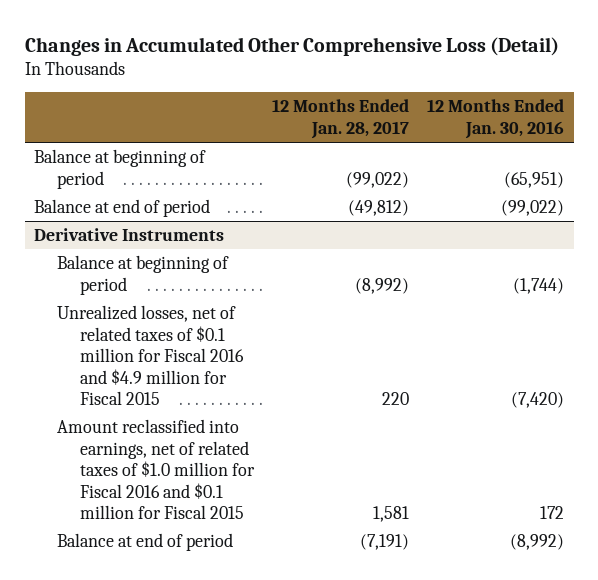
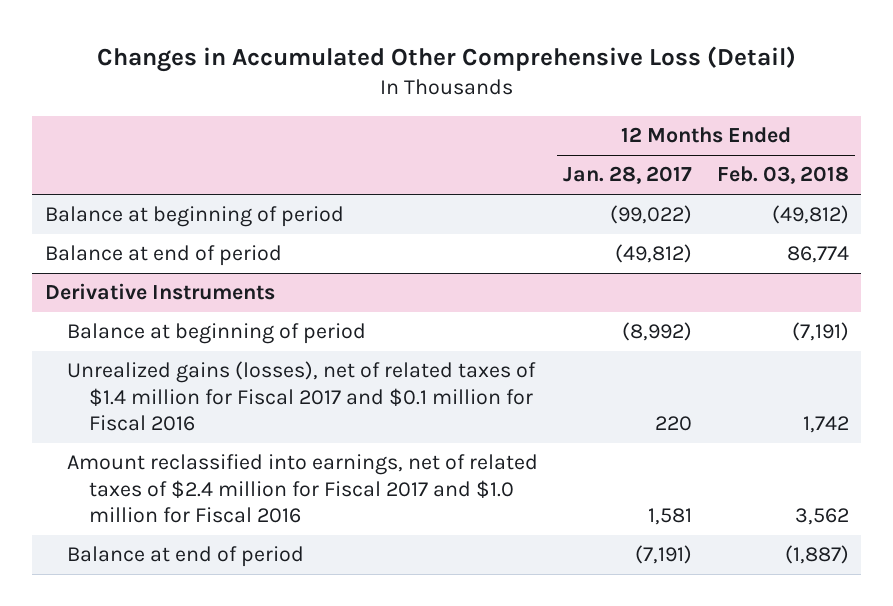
[427,99,565,139] 12 Months Ended Jan. 30, 2016 -> none
none -> [716,166,849,185] Feb. 03, 2018
[56,305,244,406] Unrealized losses, net of related taxes of $0.1 million for Fiscal 2016 and $4.9 million for Fiscal 2015 -> [66,361,536,431] Unrealized gains (losses), net of related taxes of $1.4 million for Fiscal 2017 and $0.1 million for Fiscal 2016
[56,419,255,520] Amount reclassified into earnings, net of related taxes of $1.0 million for Fiscal 2016 and $0.1 million for Fiscal 2015 -> [66,454,538,523] Amount reclassified into earnings, net of related taxes of $2.4 million for Fiscal 2017 and $1.0 million for Fiscal 2016

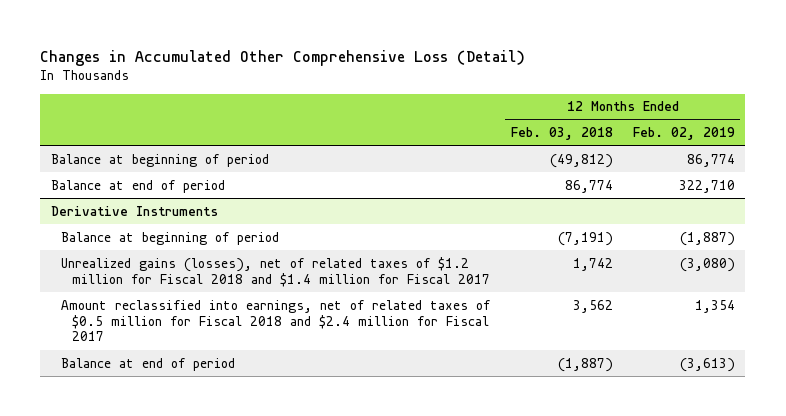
[562,166,692,185] Jan. 28, 2017 -> none
none -> [633,127,736,141] Feb. 02, 2019
[66,361,536,431] Unrealized gains (losses), net of related taxes of $1.4 million for Fiscal 2017 and $0.1 million for Fiscal 2016 -> [61,256,490,287] Unrealized gains (losses), net of related taxes of $1.2 million for Fiscal 2018 and $1.4 million for Fiscal 2017
[66,454,538,523] Amount reclassified into earnings, net of related taxes of $2.4 million for Fiscal 2017 and $1.0 million for Fiscal 2016 -> [61,299,491,342] Amount reclassified into earnings, net of related taxes of $0.5 million for Fiscal 2018 and $2.4 million for Fiscal 2017

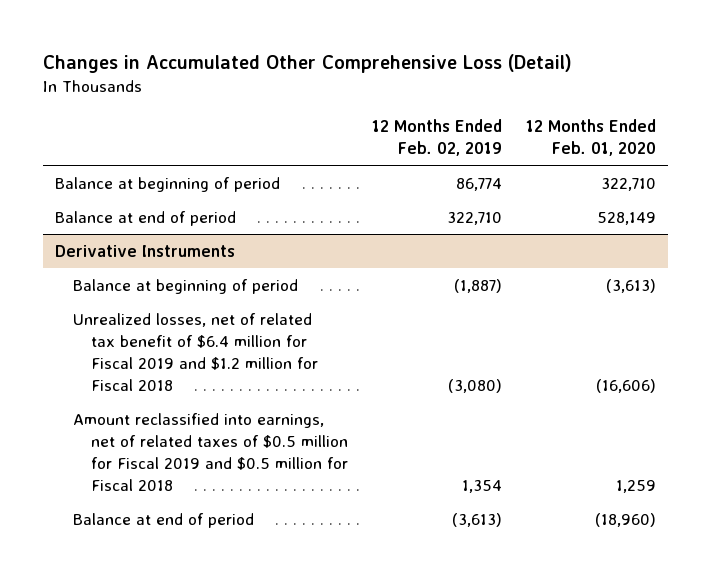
[510,127,613,141] Feb. 03, 2018 -> none
none -> [525,118,656,156] 12 Months Ended Feb. 01, 2020
[61,256,490,287] Unrealized gains (losses), net of related taxes of $1.2 million for Fiscal 2018 and $1.4 million for Fiscal 2017 -> [72,312,318,391] Unrealized losses, net of related tax benefit of $6.4 million for Fiscal 2019 and $1.2 million for Fiscal 2018
[61,299,491,342] Amount reclassified into earnings, net of related taxes of $0.5 million for Fiscal 2018 and $2.4 million for Fiscal 2017 -> [72,412,348,491] Amount reclassified into earnings, net of related taxes of $0.5 million for Fiscal 2019 and $0.5 million for Fiscal 2018

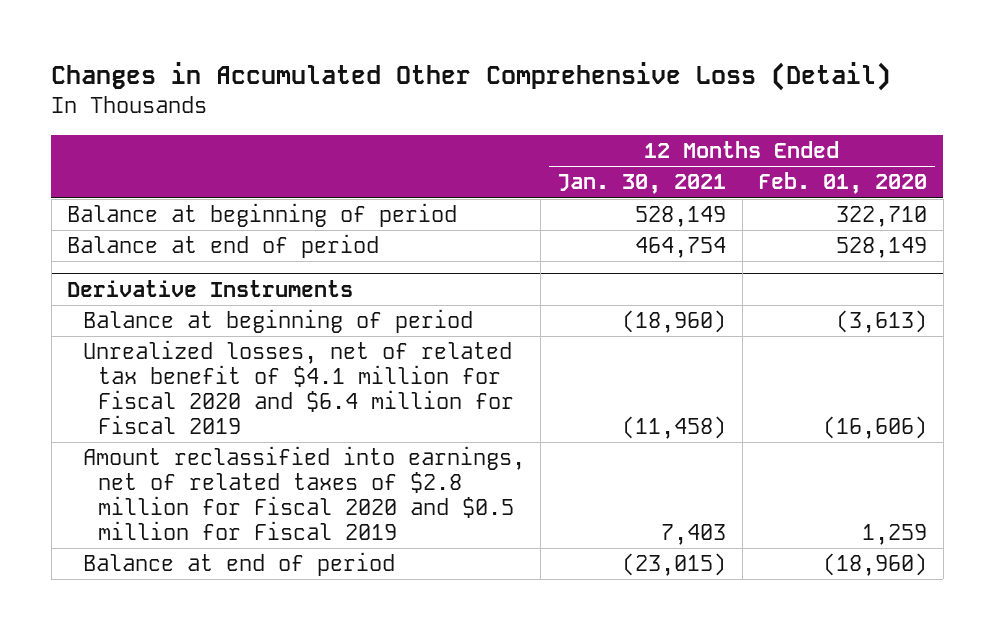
[371,118,502,156] 12 Months Ended Feb. 02, 2019 -> none
none -> [557,174,727,195] Jan. 30, 2021
[72,312,318,391] Unrealized losses, net of related tax benefit of $6.4 million for Fiscal 2019 and $1.2 million for Fiscal 2018 -> [82,340,514,435] Unrealized losses, net of related tax benefit of $4.1 million for Fiscal 2020 and $6.4 million for Fiscal 2019
[72,412,348,491] Amount reclassified into earnings, net of related taxes of $0.5 million for Fiscal 2019 and $0.5 million for Fiscal 2018 -> [82,446,525,541] Amount reclassified into earnings, net of related taxes of $2.8 million for Fiscal 2020 and $0.5 million for Fiscal 2019

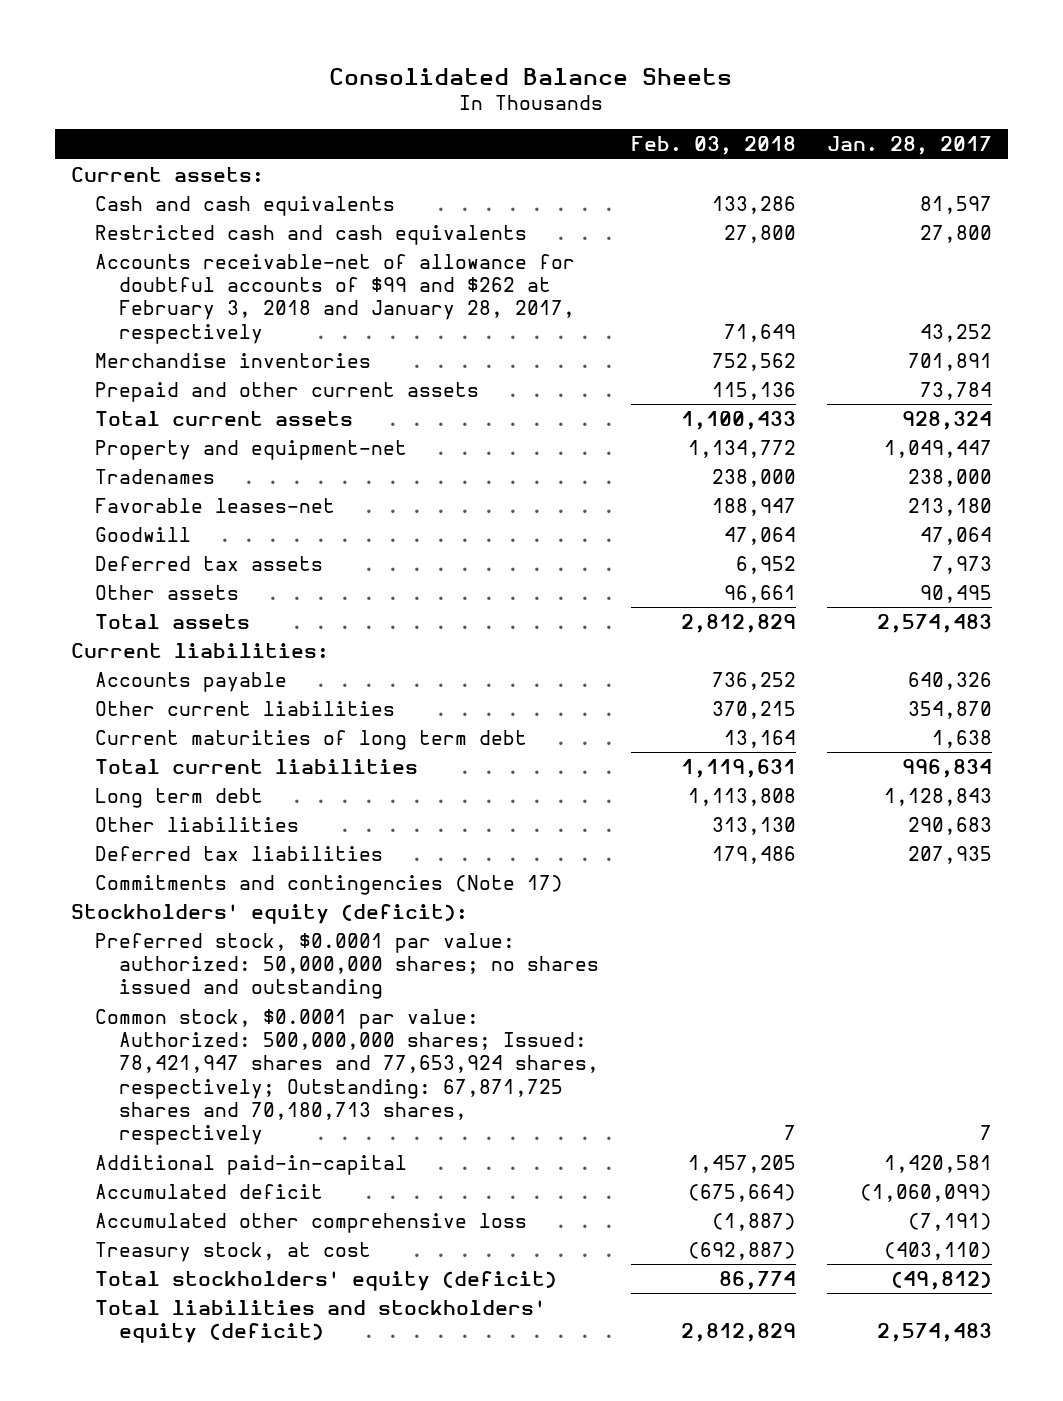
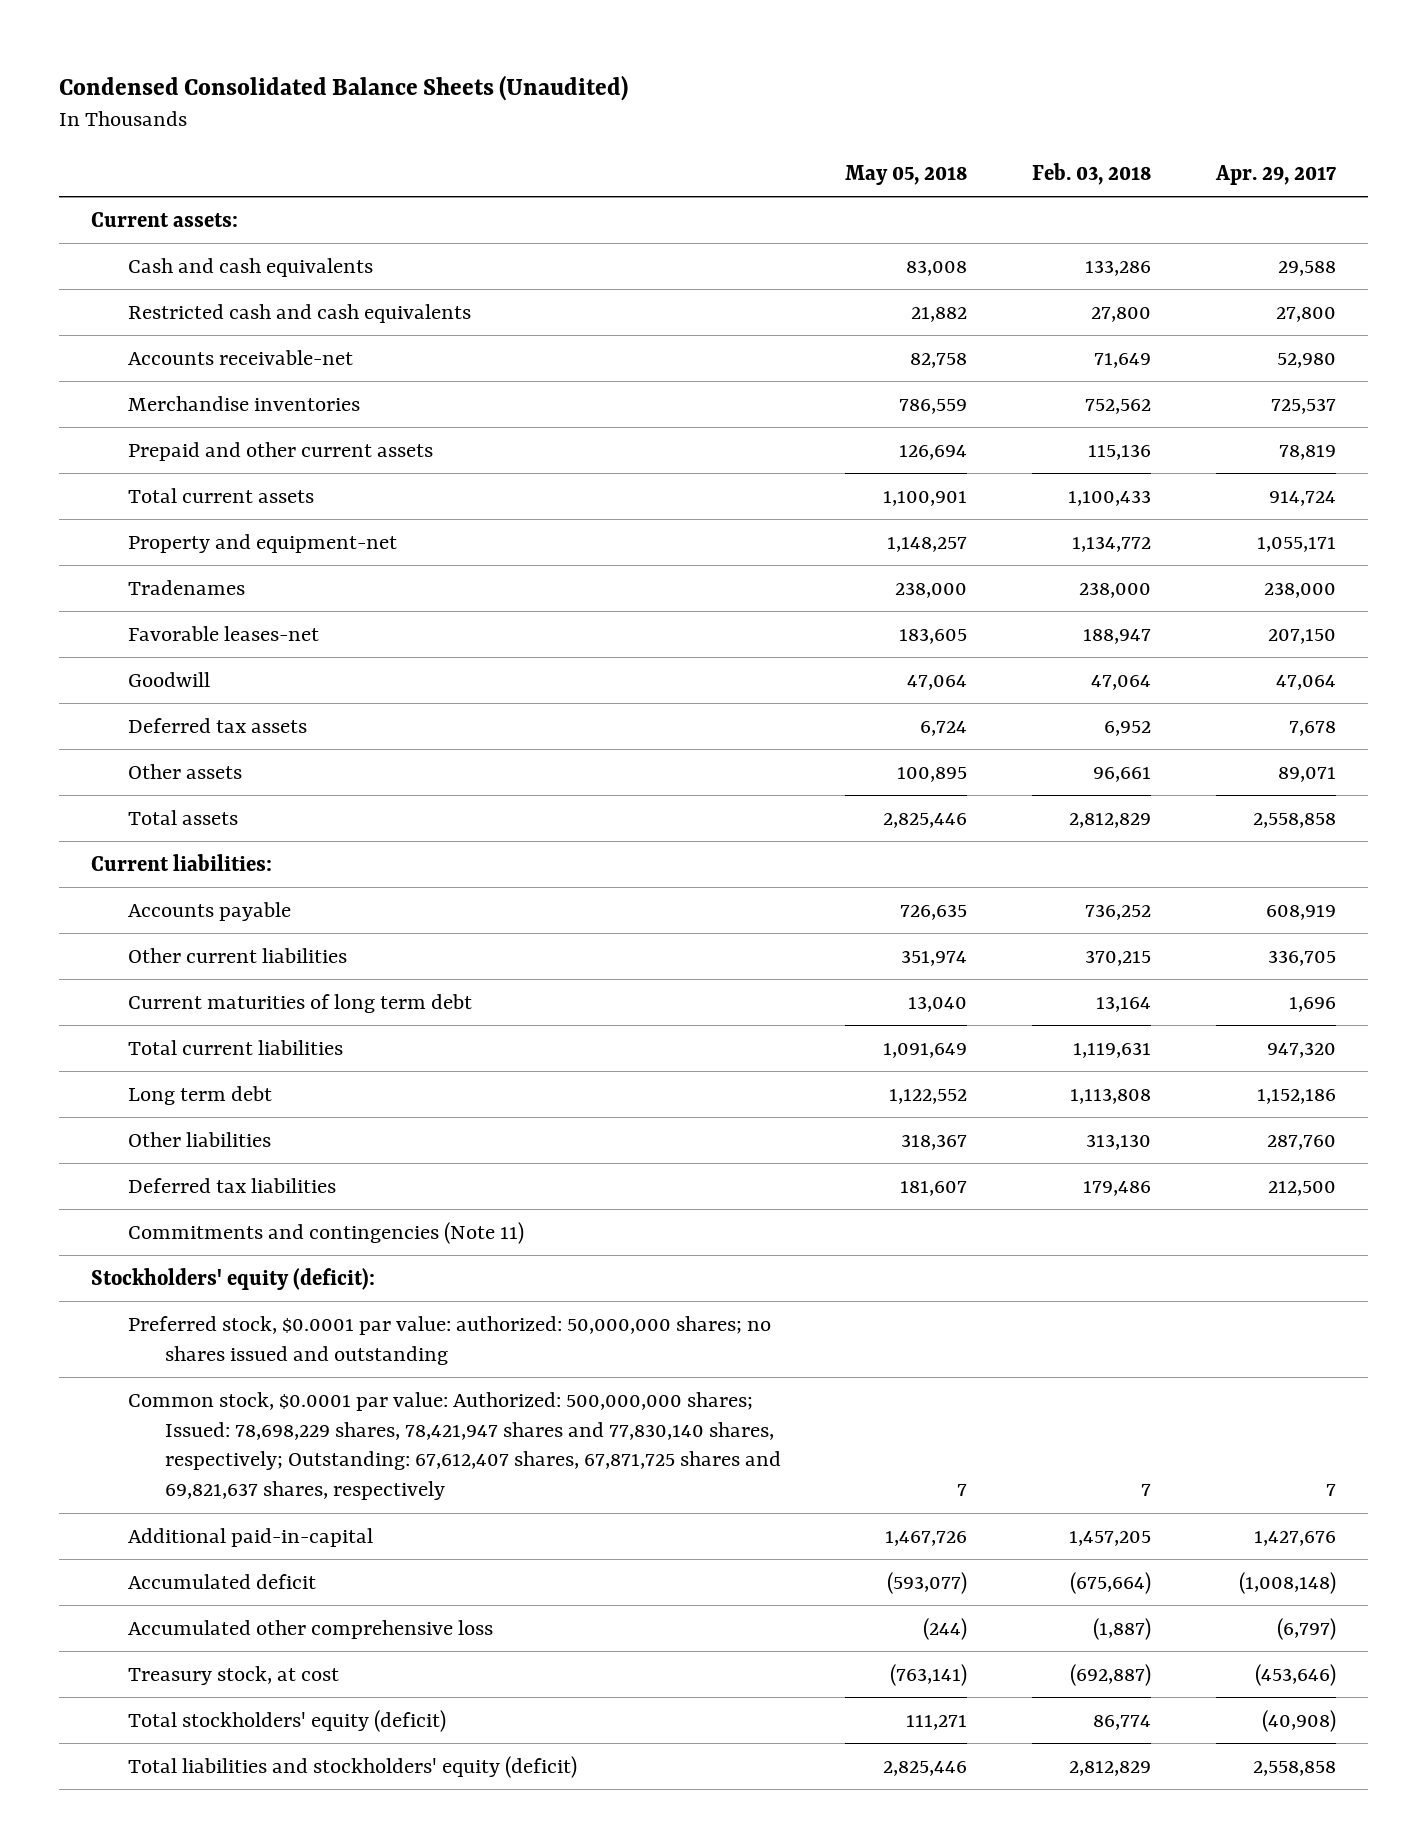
[329,67,733,85] Consolidated Balance Sheets -> [58,74,628,101] Condensed Consolidated Balance Sheets (Unaudited)
[827,136,993,156] Jan. 28, 2017 -> none
none -> [845,164,968,185] May 05, 2018
none -> [1214,164,1336,185] Apr. 29, 2017
[94,253,576,344] Accounts receivable-net of allowance for doubtful accounts of $99 and $262 at February 3, 2018 and January 28, 2017, respectively -> [127,349,353,365] Accounts receivable-net
[94,874,563,895] Commitments and contingencies (Note 17) -> [127,1221,524,1244] Commitments and contingencies (Note 11)
[94,1008,600,1146] Common stock, $0.0001 par value: Authorized: 500,000,000 shares; Issued: 78,421,947 shares and 77,653,924 shares, respectively; Outstanding: 67,871,725 shares and 70,180,713 shares, respectively -> [127,1391,781,1501] Common stock, $0.0001 par value: Authorized: 500,000,000 shares; Issued: 78,698,229 shares, 78,421,947 shares and 77,830,140 shares, respectively; Outstanding: 67,612,407 shares, 67,871,725 shares and 69,821,637 shares, respectively

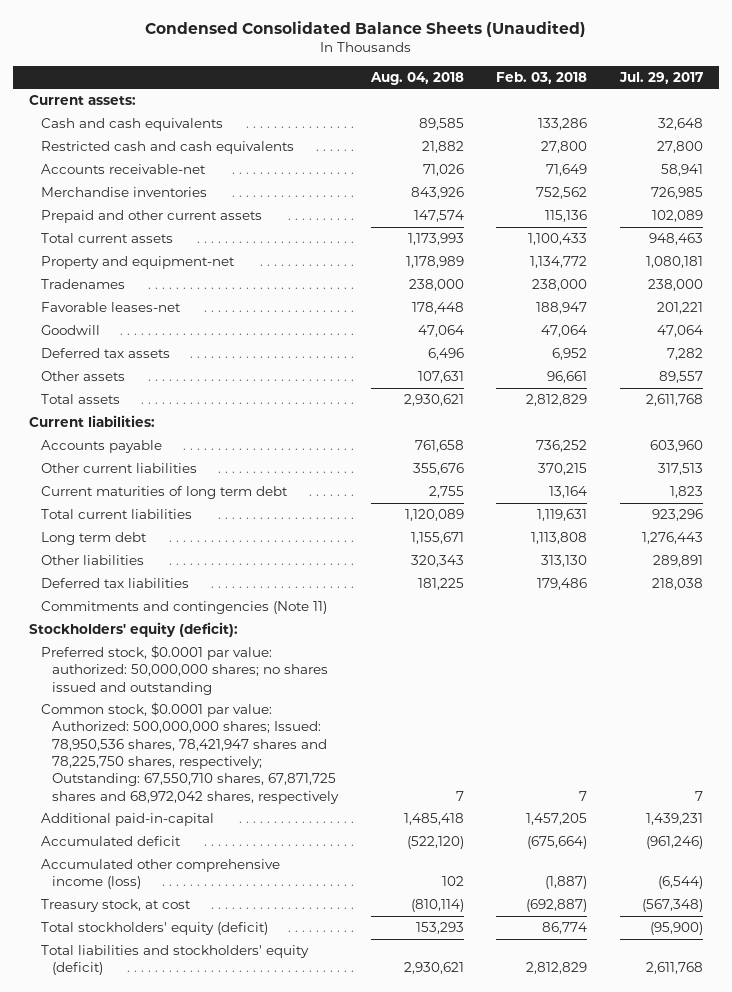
[845,164,968,185] May 05, 2018 -> none
[1214,164,1336,185] Apr. 29, 2017 -> none
none -> [369,71,464,85] Aug. 04, 2018
none -> [618,71,703,84] Jul. 29, 2017
[127,1391,781,1501] Common stock, $0.0001 par value: Authorized: 500,000,000 shares; Issued: 78,698,229 shares, 78,421,947 shares and 77,830,140 shares, respectively; Outstanding: 67,612,407 shares, 67,871,725 shares and 69,821,637 shares, respectively -> [40,702,340,804] Common stock, $0.0001 par value: Authorized: 500,000,000 shares; Issued: 78,950,536 shares, 78,421,947 shares and 78,225,750 shares, respectively; Outstanding: 67,550,710 shares, 67,871,725 shares and 68,972,042 shares, respectively
[127,1619,493,1639] Accumulated other comprehensive loss -> [40,859,280,890] Accumulated other comprehensive income (loss)

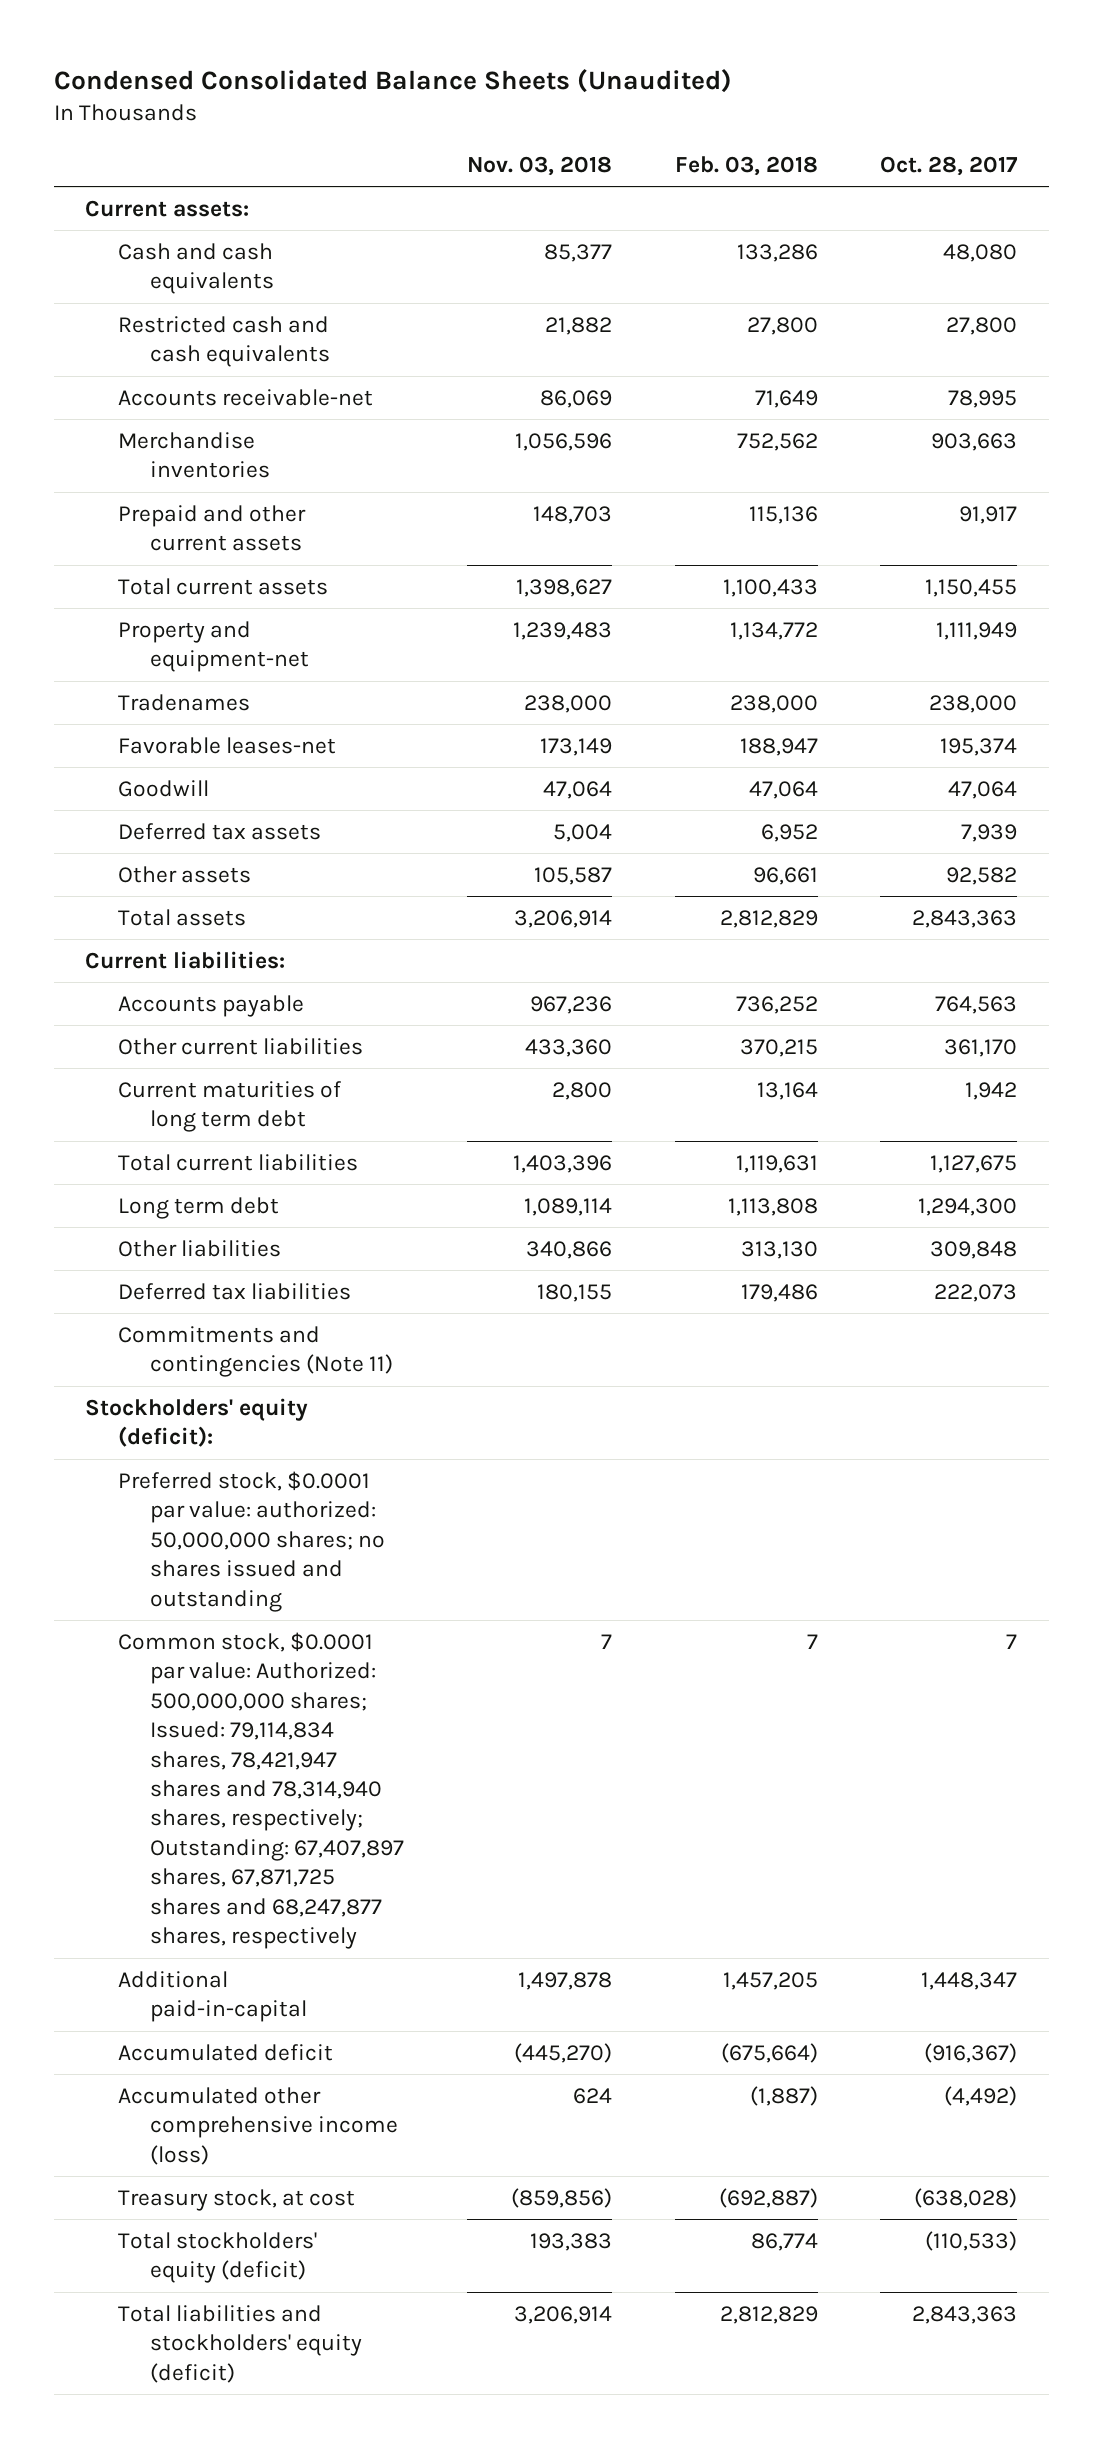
[369,71,464,85] Aug. 04, 2018 -> none
[618,71,703,84] Jul. 29, 2017 -> none
none -> [466,155,612,176] Nov. 03, 2018
none -> [880,155,1019,176] Oct. 28, 2017
[40,702,340,804] Common stock, $0.0001 par value: Authorized: 500,000,000 shares; Issued: 78,950,536 shares, 78,421,947 shares and 78,225,750 shares, respectively; Outstanding: 67,550,710 shares, 67,871,725 shares and 68,972,042 shares, respectively -> [117,1631,405,1950] Common stock, $0.0001 par value: Authorized: 500,000,000 shares; Issued: 79,114,834 shares, 78,421,947 shares and 78,314,940 shares, respectively; Outstanding: 67,407,897 shares, 67,871,725 shares and 68,247,877 shares, respectively

